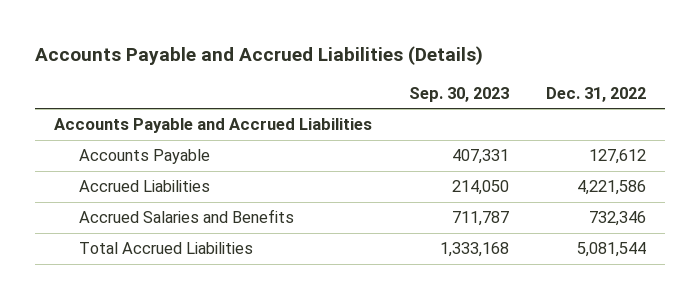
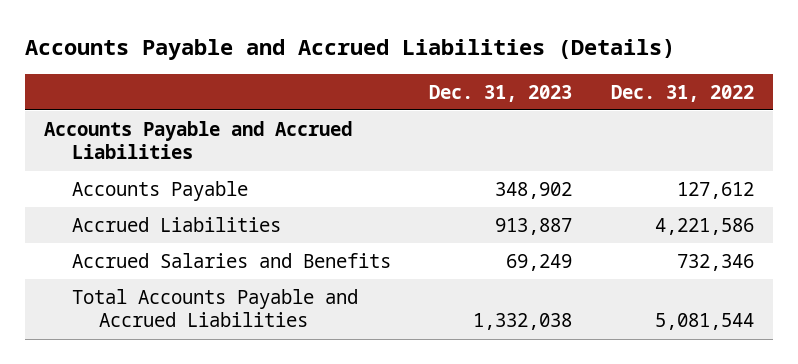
[408,86,509,102] Sep. 30, 2023 -> none
none -> [429,84,573,102] Dec. 31, 2023
[78,242,253,255] Total Accrued Liabilities -> [71,288,358,328] Total Accounts Payable and Accrued Liabilities

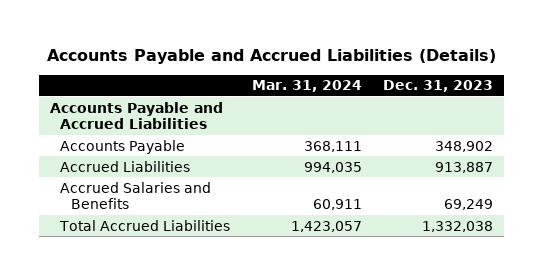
[610,84,754,102] Dec. 31, 2022 -> none
none -> [251,80,362,93] Mar. 31, 2024
[71,288,358,328] Total Accounts Payable and Accrued Liabilities -> [59,219,231,231] Total Accrued Liabilities

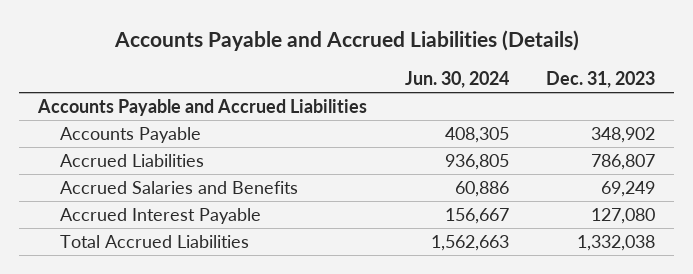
[251,80,362,93] Mar. 31, 2024 -> none
none -> [404,71,509,89] Jun. 30, 2024
[435,161,494,173] 913,887 -> [591,153,656,170] 786,807
none -> [60,207,262,224] Accrued Interest Payable

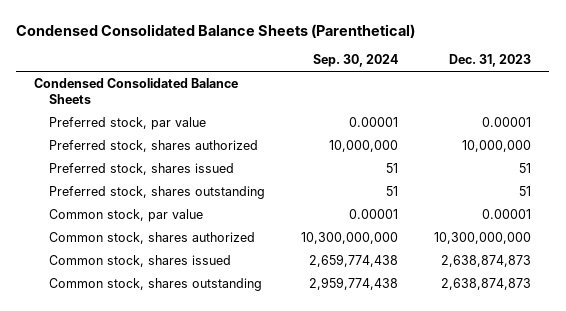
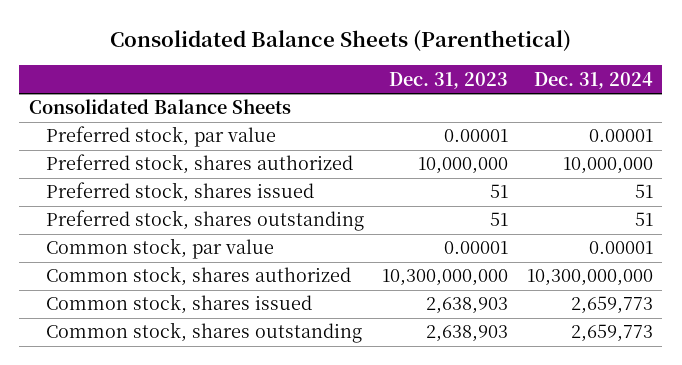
[16,23,416,38] Condensed Consolidated Balance Sheets (Parenthetical) -> [109,30,571,53] Consolidated Balance Sheets (Parenthetical)
[313,54,399,68] Sep. 30, 2024 -> none
none -> [533,71,653,89] Dec. 31, 2024
[34,77,239,105] Condensed Consolidated Balance Sheets -> [28,99,291,115] Consolidated Balance Sheets
[441,254,532,267] 2,638,874,873 -> [426,297,509,315] 2,638,903
[441,277,532,290] 2,638,874,873 -> [426,325,509,343] 2,638,903

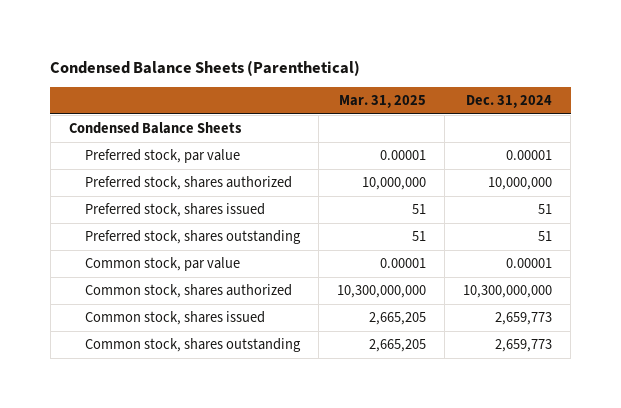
[109,30,571,53] Consolidated Balance Sheets (Parenthetical) -> [50,59,361,76] Condensed Balance Sheets (Parenthetical)
[389,71,509,89] Dec. 31, 2023 -> none
none -> [339,95,427,109] Mar. 31, 2025
[28,99,291,115] Consolidated Balance Sheets -> [68,122,242,135] Condensed Balance Sheets

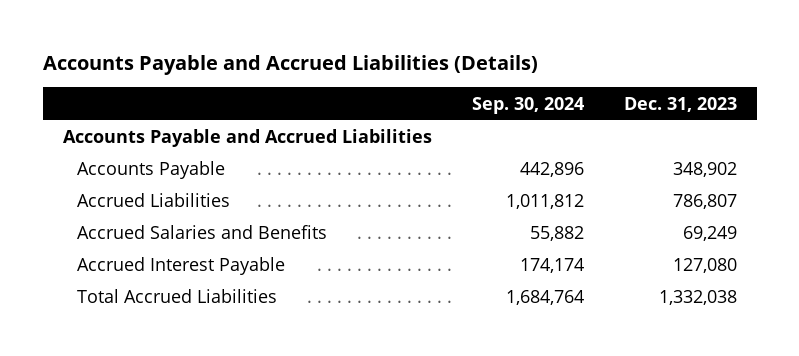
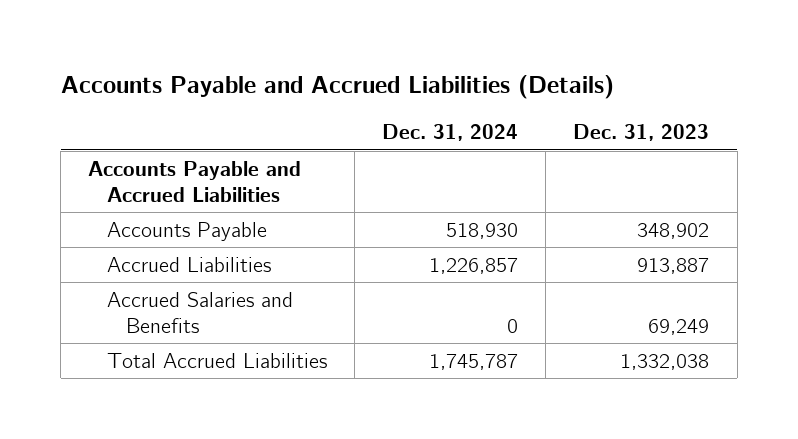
[471,96,584,114] Sep. 30, 2024 -> none
none -> [382,123,519,141] Dec. 31, 2024
[672,194,737,210] 786,807 -> [637,257,710,274] 913,887
[76,257,285,276] Accrued Interest Payable -> none

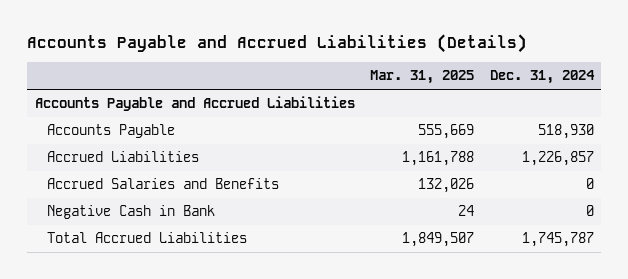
[573,123,710,141] Dec. 31, 2023 -> none
none -> [370,70,475,85] Mar. 31, 2025
none -> [46,205,215,220] Negative Cash in Bank

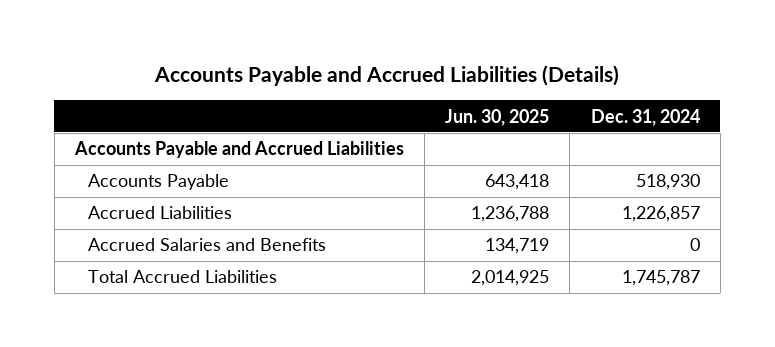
[370,70,475,85] Mar. 31, 2025 -> none
none -> [445,108,550,126] Jun. 30, 2025
[46,205,215,220] Negative Cash in Bank -> none

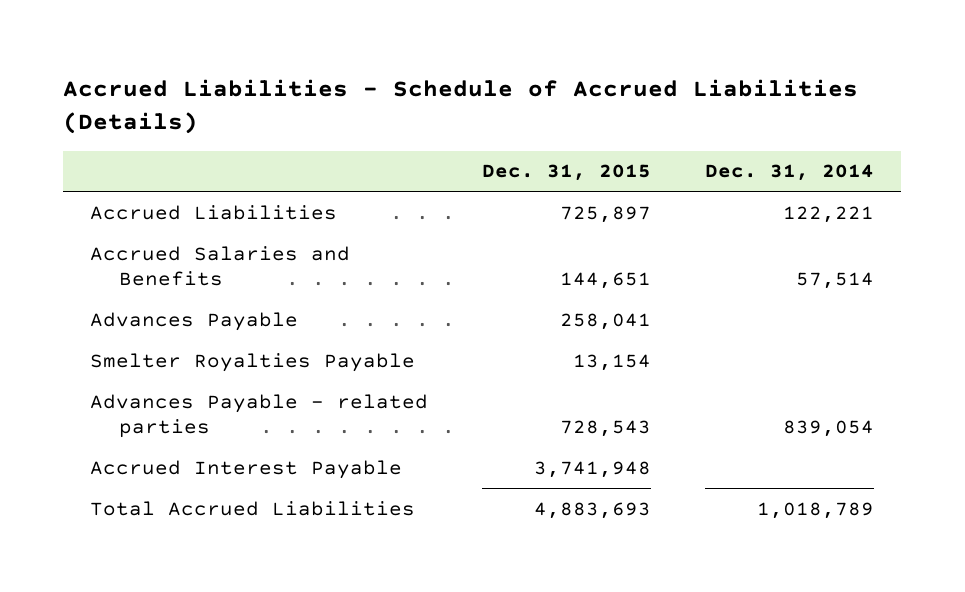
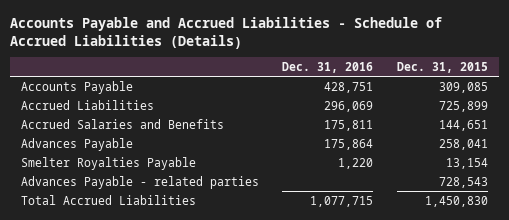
[63,79,859,135] Accrued Liabilities - Schedule of Accrued Liabilities (Details) -> [9,16,442,49] Accounts Payable and Accrued Liabilities - Schedule of Accrued Liabilities (Details)
[705,164,875,182] Dec. 31, 2014 -> none
none -> [282,61,374,73] Dec. 31, 2016
none -> [21,80,134,94] Accounts Payable
[560,205,652,223] 725,897 -> [438,100,488,112] 725,899
[90,459,403,479] Accrued Interest Payable -> none
[534,501,652,519] 4,883,693 -> [424,195,488,207] 1,450,830

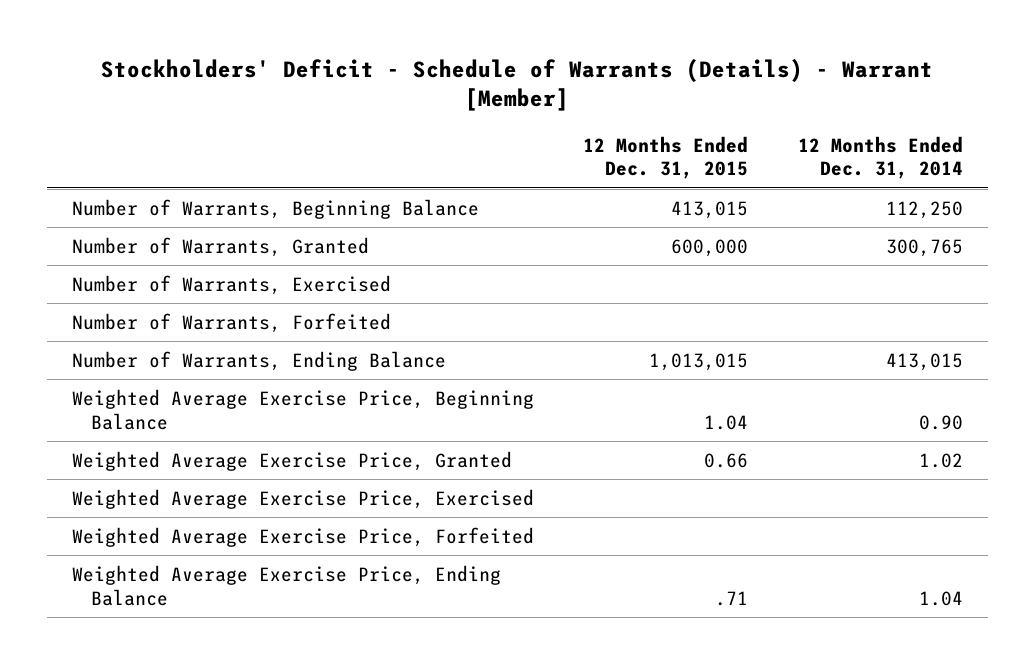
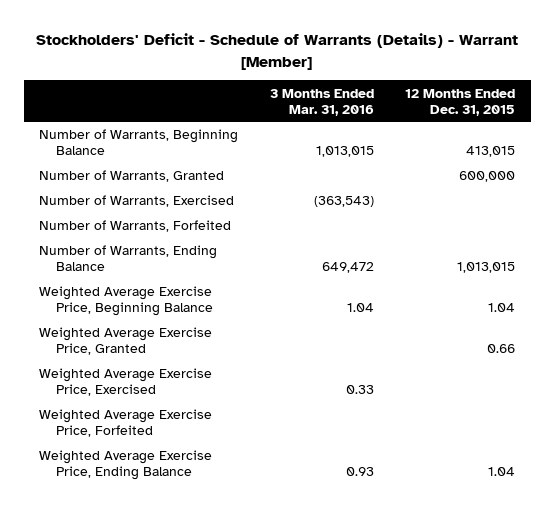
[798,135,964,180] 12 Months Ended Dec. 31, 2014 -> none
none -> [269,88,374,116] 3 Months Ended Mar. 31, 2016
[715,590,749,606] .71 -> [488,467,516,477] 1.04

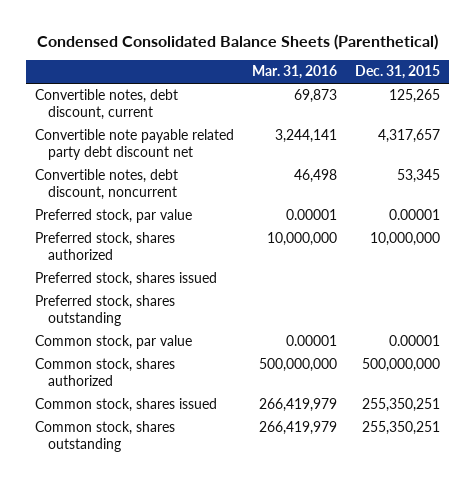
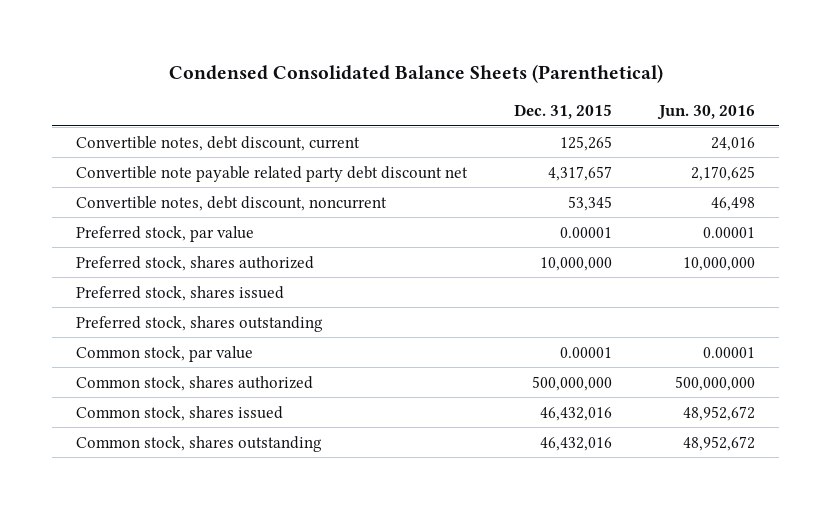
[252,65,338,80] Mar. 31, 2016 -> none
none -> [657,105,756,121] Jun. 30, 2016
[362,398,441,413] 255,350,251 -> [540,406,613,421] 46,432,016
[362,421,441,436] 255,350,251 -> [540,436,613,451] 46,432,016

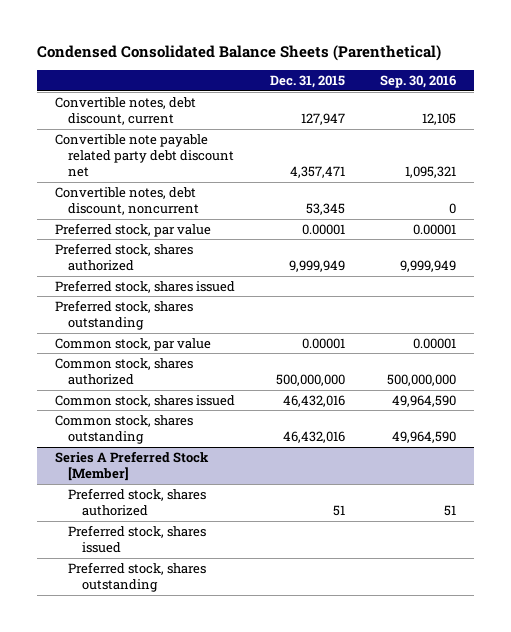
[657,105,756,121] Jun. 30, 2016 -> none
none -> [380,75,457,89] Sep. 30, 2016
[560,135,613,151] 125,265 -> [301,113,346,126] 127,947
[548,165,613,181] 4,317,657 -> [290,166,346,179] 4,357,471
[540,256,613,271] 10,000,000 -> [289,260,346,273] 9,999,949
none -> [54,450,209,482] Series A Preferred Stock [Member]
none -> [68,487,207,517] Preferred stock, shares authorized
none -> [68,524,207,554] Preferred stock, shares issued
none -> [68,561,207,593] Preferred stock, shares outstanding

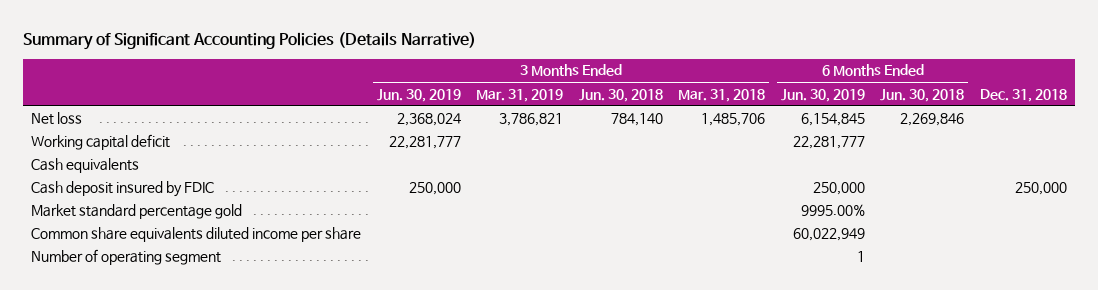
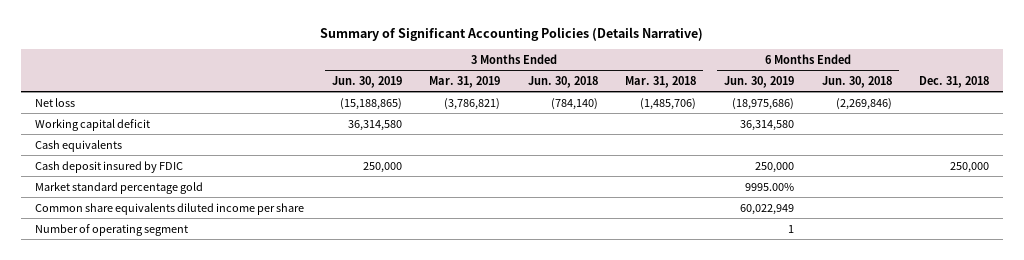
[396,112,461,126] 2,368,024 -> [339,97,402,110] (15,188,865)
[499,112,564,126] 3,786,821 -> [444,97,501,110] (3,786,821)
[610,112,663,126] 784,140 -> [550,97,598,110] (784,140)
[701,112,766,126] 1,485,706 -> [640,97,697,110] (1,485,706)
[800,112,865,126] 6,154,845 -> [732,97,795,110] (18,975,686)
[900,112,965,126] 2,269,846 -> [835,97,892,110] (2,269,846)
[388,135,461,149] 22,281,777 -> [347,119,402,131] 36,314,580
[792,135,865,149] 22,281,777 -> [740,119,795,131] 36,314,580

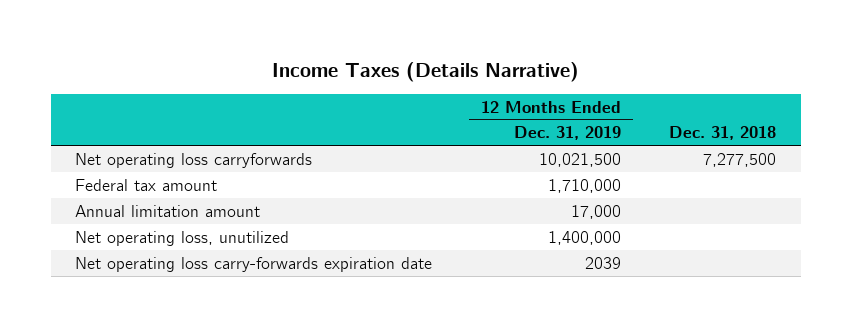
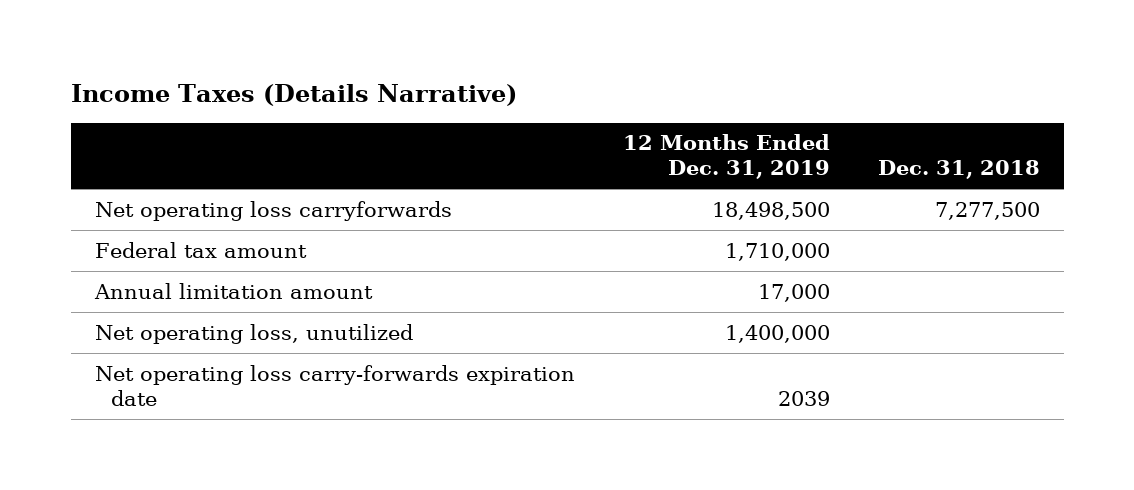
[538,152,621,167] 10,021,500 -> [711,201,830,220] 18,498,500

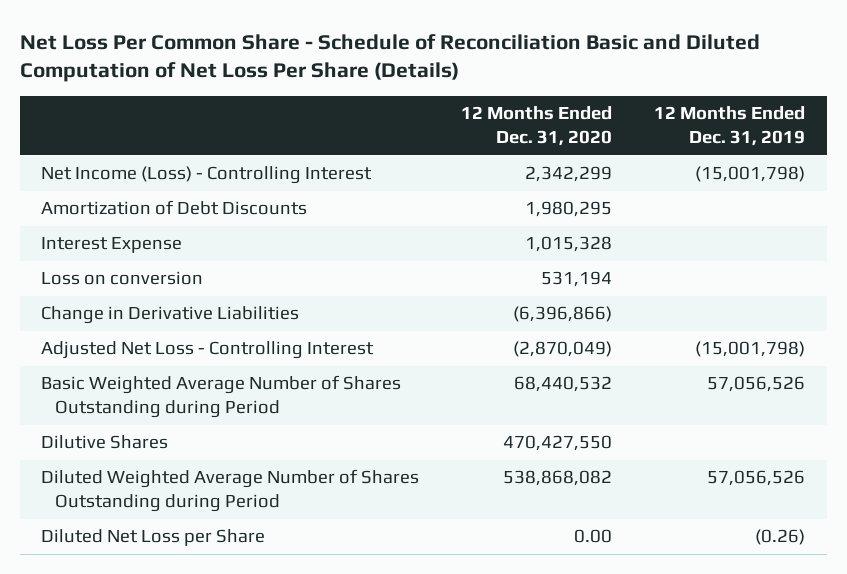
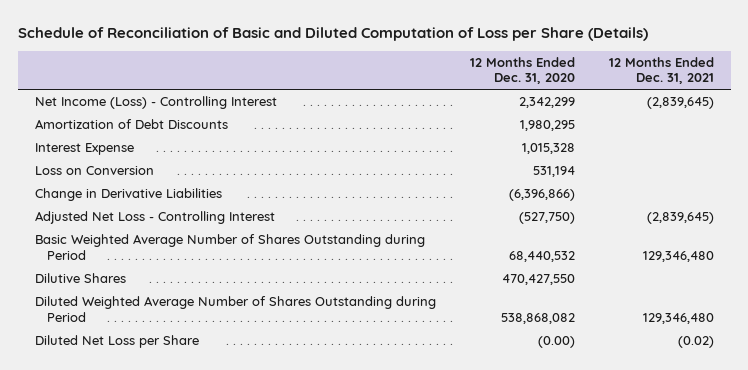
[20,33,761,83] Net Loss Per Common Share - Schedule of Reconciliation Basic and Diluted Computation of Net Loss Per Share (Details) -> [17,26,648,41] Schedule of Reconciliation of Basic and Diluted Computation of Loss per Share (Details)
[654,106,806,147] 12 Months Ended Dec. 31, 2019 -> none
none -> [608,56,714,85] 12 Months Ended Dec. 31, 2021
[41,271,204,286] Loss on conversion -> [34,166,154,176] Loss on Conversion
[513,341,613,358] (2,870,049) -> [518,212,575,225] (527,750)
[574,529,613,544] 0.00 -> [537,336,575,349] (0.00)

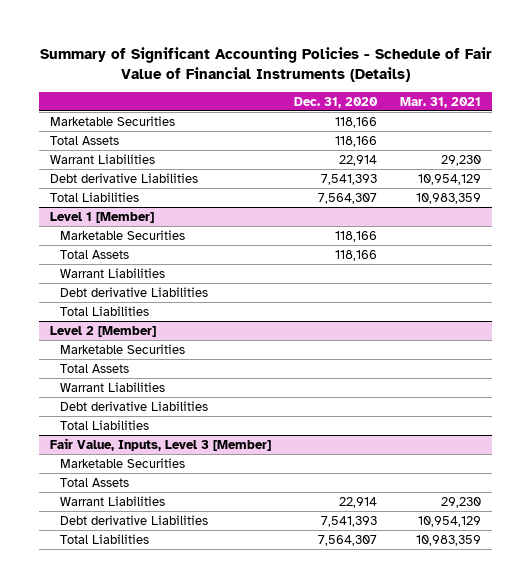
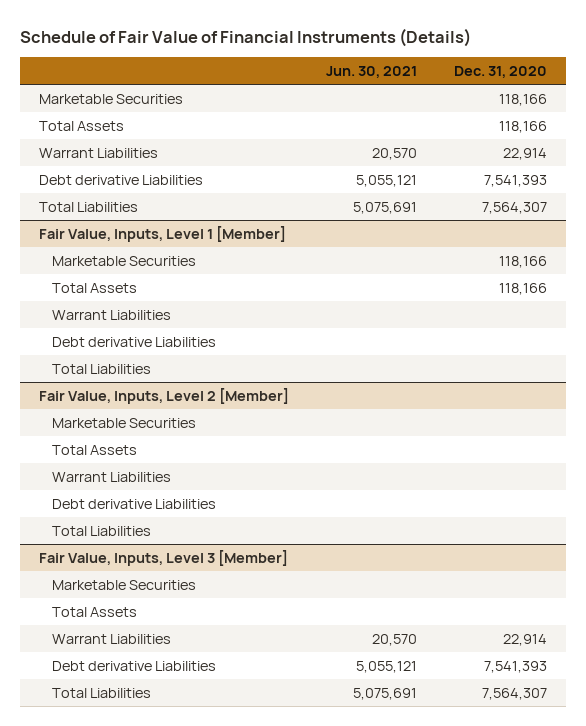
[39,46,492,82] Summary of Significant Accounting Policies - Schedule of Fair Value of Financial Instruments (Details) -> [20,27,472,47] Schedule of Fair Value of Financial Instruments (Details)
[399,96,481,108] Mar. 31, 2021 -> none
none -> [326,66,418,79] Jun. 30, 2021
[50,211,155,223] Level 1 [Member] -> [38,225,286,242] Fair Value, Inputs, Level 1 [Member]
[50,325,157,337] Level 2 [Member] -> [38,387,289,404] Fair Value, Inputs, Level 2 [Member]

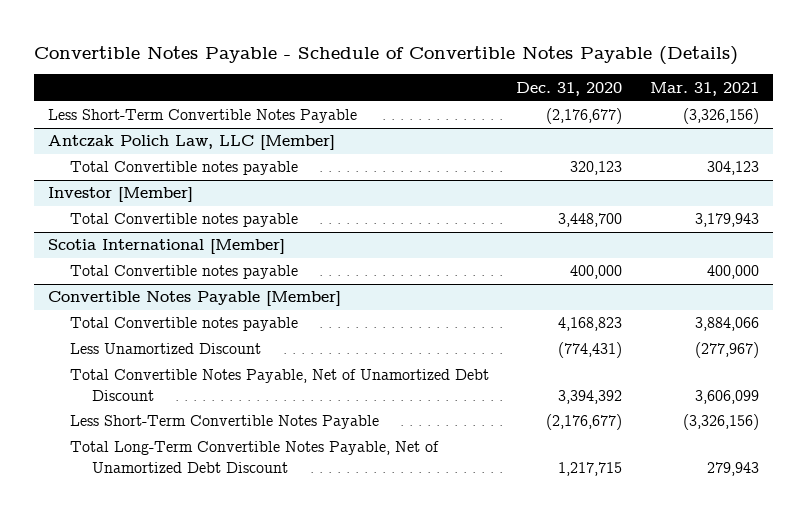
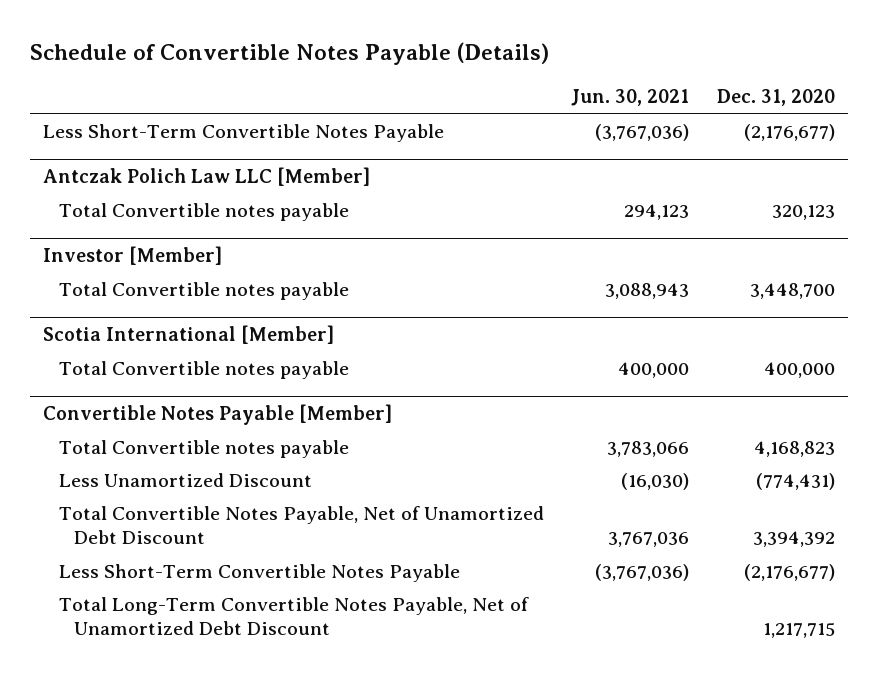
[34,45,739,65] Convertible Notes Payable - Schedule of Convertible Notes Payable (Details) -> [29,42,549,66] Schedule of Convertible Notes Payable (Details)
[650,81,760,96] Mar. 31, 2021 -> none
none -> [571,89,690,107] Jun. 30, 2021
[48,135,336,151] Antczak Polich Law, LLC [Member] -> [43,166,371,186] Antczak Polich Law LLC [Member]

